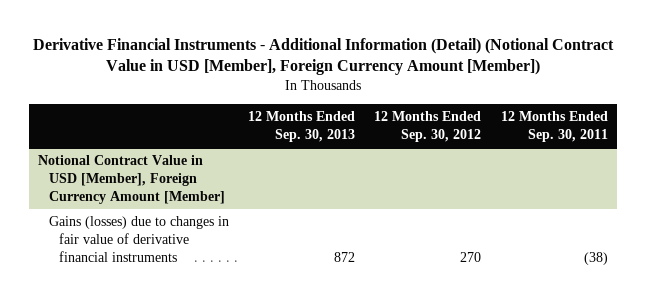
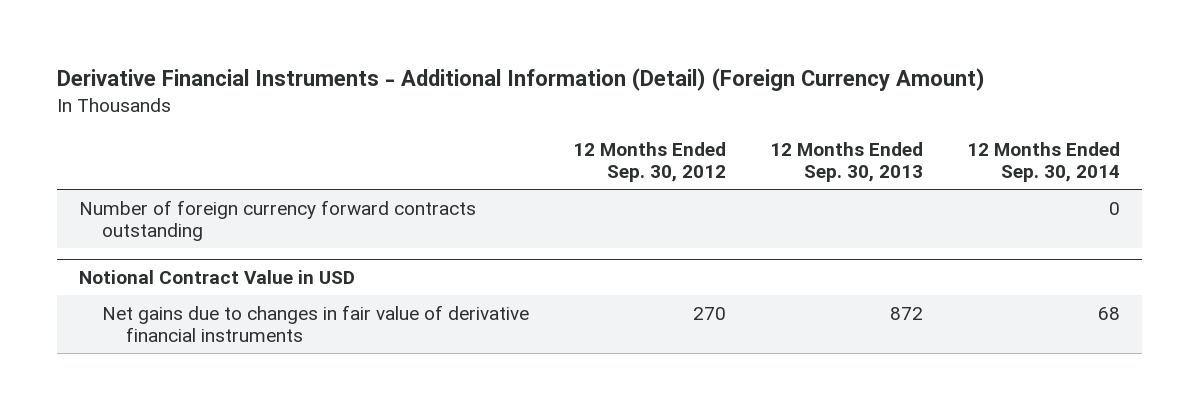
[32,38,614,76] Derivative Financial Instruments - Additional Information (Detail) (Notional Contract Value in USD [Member], Foreign Currency Amount [Member]) -> [56,68,985,92] Derivative Financial Instruments - Additional Information (Detail) (Foreign Currency Amount)
[500,111,608,142] 12 Months Ended Sep. 30, 2011 -> none
none -> [966,141,1120,183] 12 Months Ended Sep. 30, 2014
none -> [78,199,476,242] Number of foreign currency forward contracts outstanding
[38,155,225,204] Notional Contract Value in USD [Member], Foreign Currency Amount [Member] -> [78,269,355,284] Notional Contract Value in USD
[48,216,229,262] Gains (losses) due to changes in fair value of derivative financial instruments -> [102,304,530,343] Net gains due to changes in fair value of derivative financial instruments

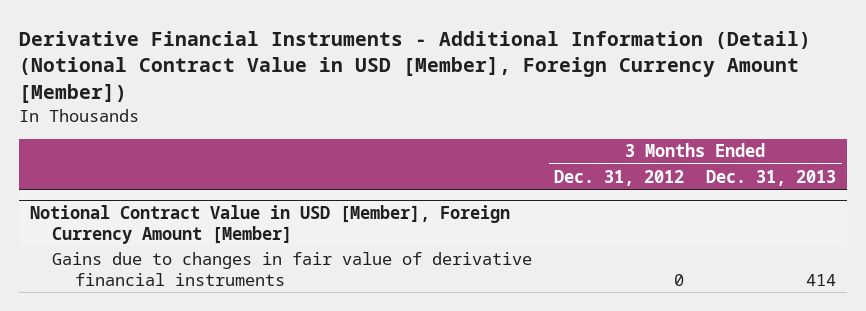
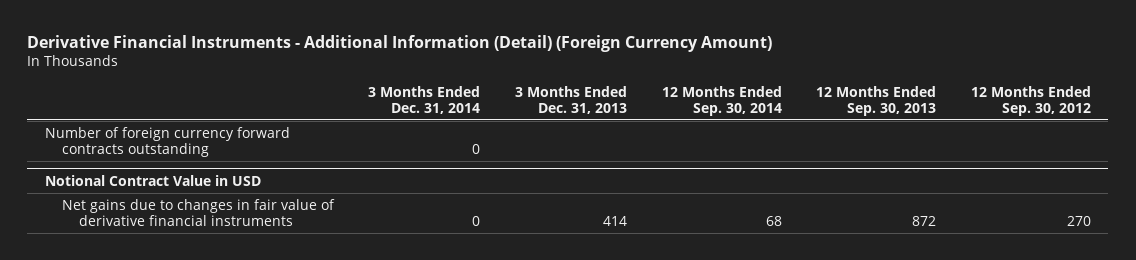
[19,30,812,103] Derivative Financial Instruments - Additional Information (Detail) (Notional Contract Value in USD [Member], Foreign Currency Amount [Member]) -> [27,35,773,53] Derivative Financial Instruments - Additional Information (Detail) (Foreign Currency Amount)
[554,169,685,186] Dec. 31, 2012 -> none
none -> [368,85,481,114] 3 Months Ended Dec. 31, 2014
none -> [661,85,782,116] 12 Months Ended Sep. 30, 2014
none -> [816,85,937,116] 12 Months Ended Sep. 30, 2013
none -> [971,85,1092,116] 12 Months Ended Sep. 30, 2012
none -> [44,126,290,157] Number of foreign currency forward contracts outstanding
[30,205,511,244] Notional Contract Value in USD [Member], Foreign Currency Amount [Member] -> [44,174,261,186] Notional Contract Value in USD
[52,251,533,286] Gains due to changes in fair value of derivative financial instruments -> [61,198,335,226] Net gains due to changes in fair value of derivative financial instruments

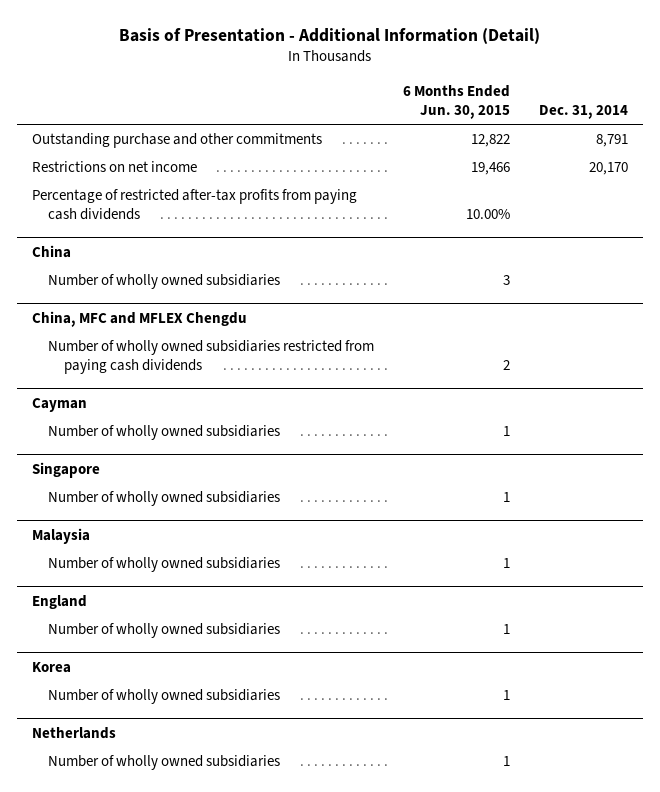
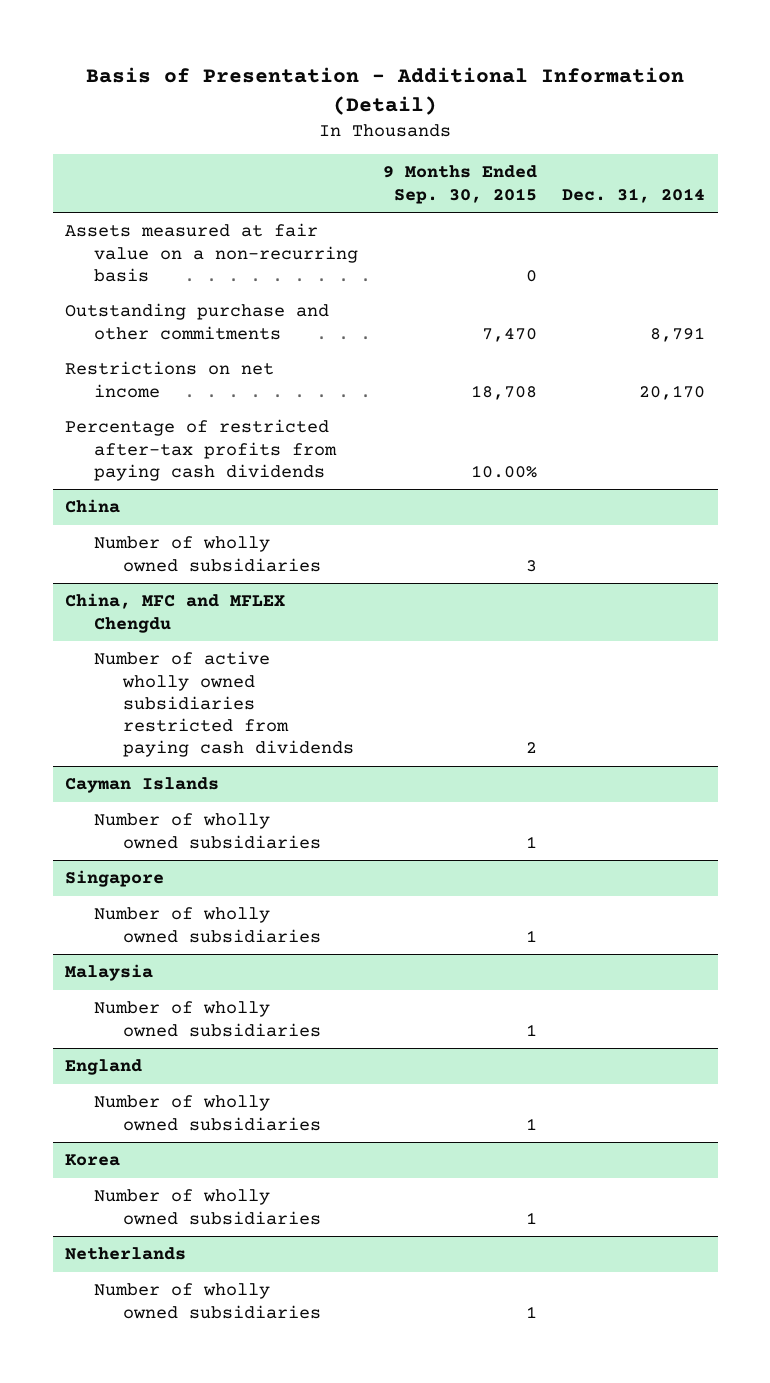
[402,84,510,120] 6 Months Ended Jun. 30, 2015 -> none
none -> [383,165,538,204] 9 Months Ended Sep. 30, 2015
none -> [65,223,359,282] Assets measured at fair value on a non-recurring basis
[47,339,374,375] Number of wholly owned subsidiaries restricted from paying cash dividends -> [94,651,354,758] Number of active wholly owned subsidiaries restricted from paying cash dividends
[31,397,87,412] Cayman -> [65,777,220,794] Cayman Islands

